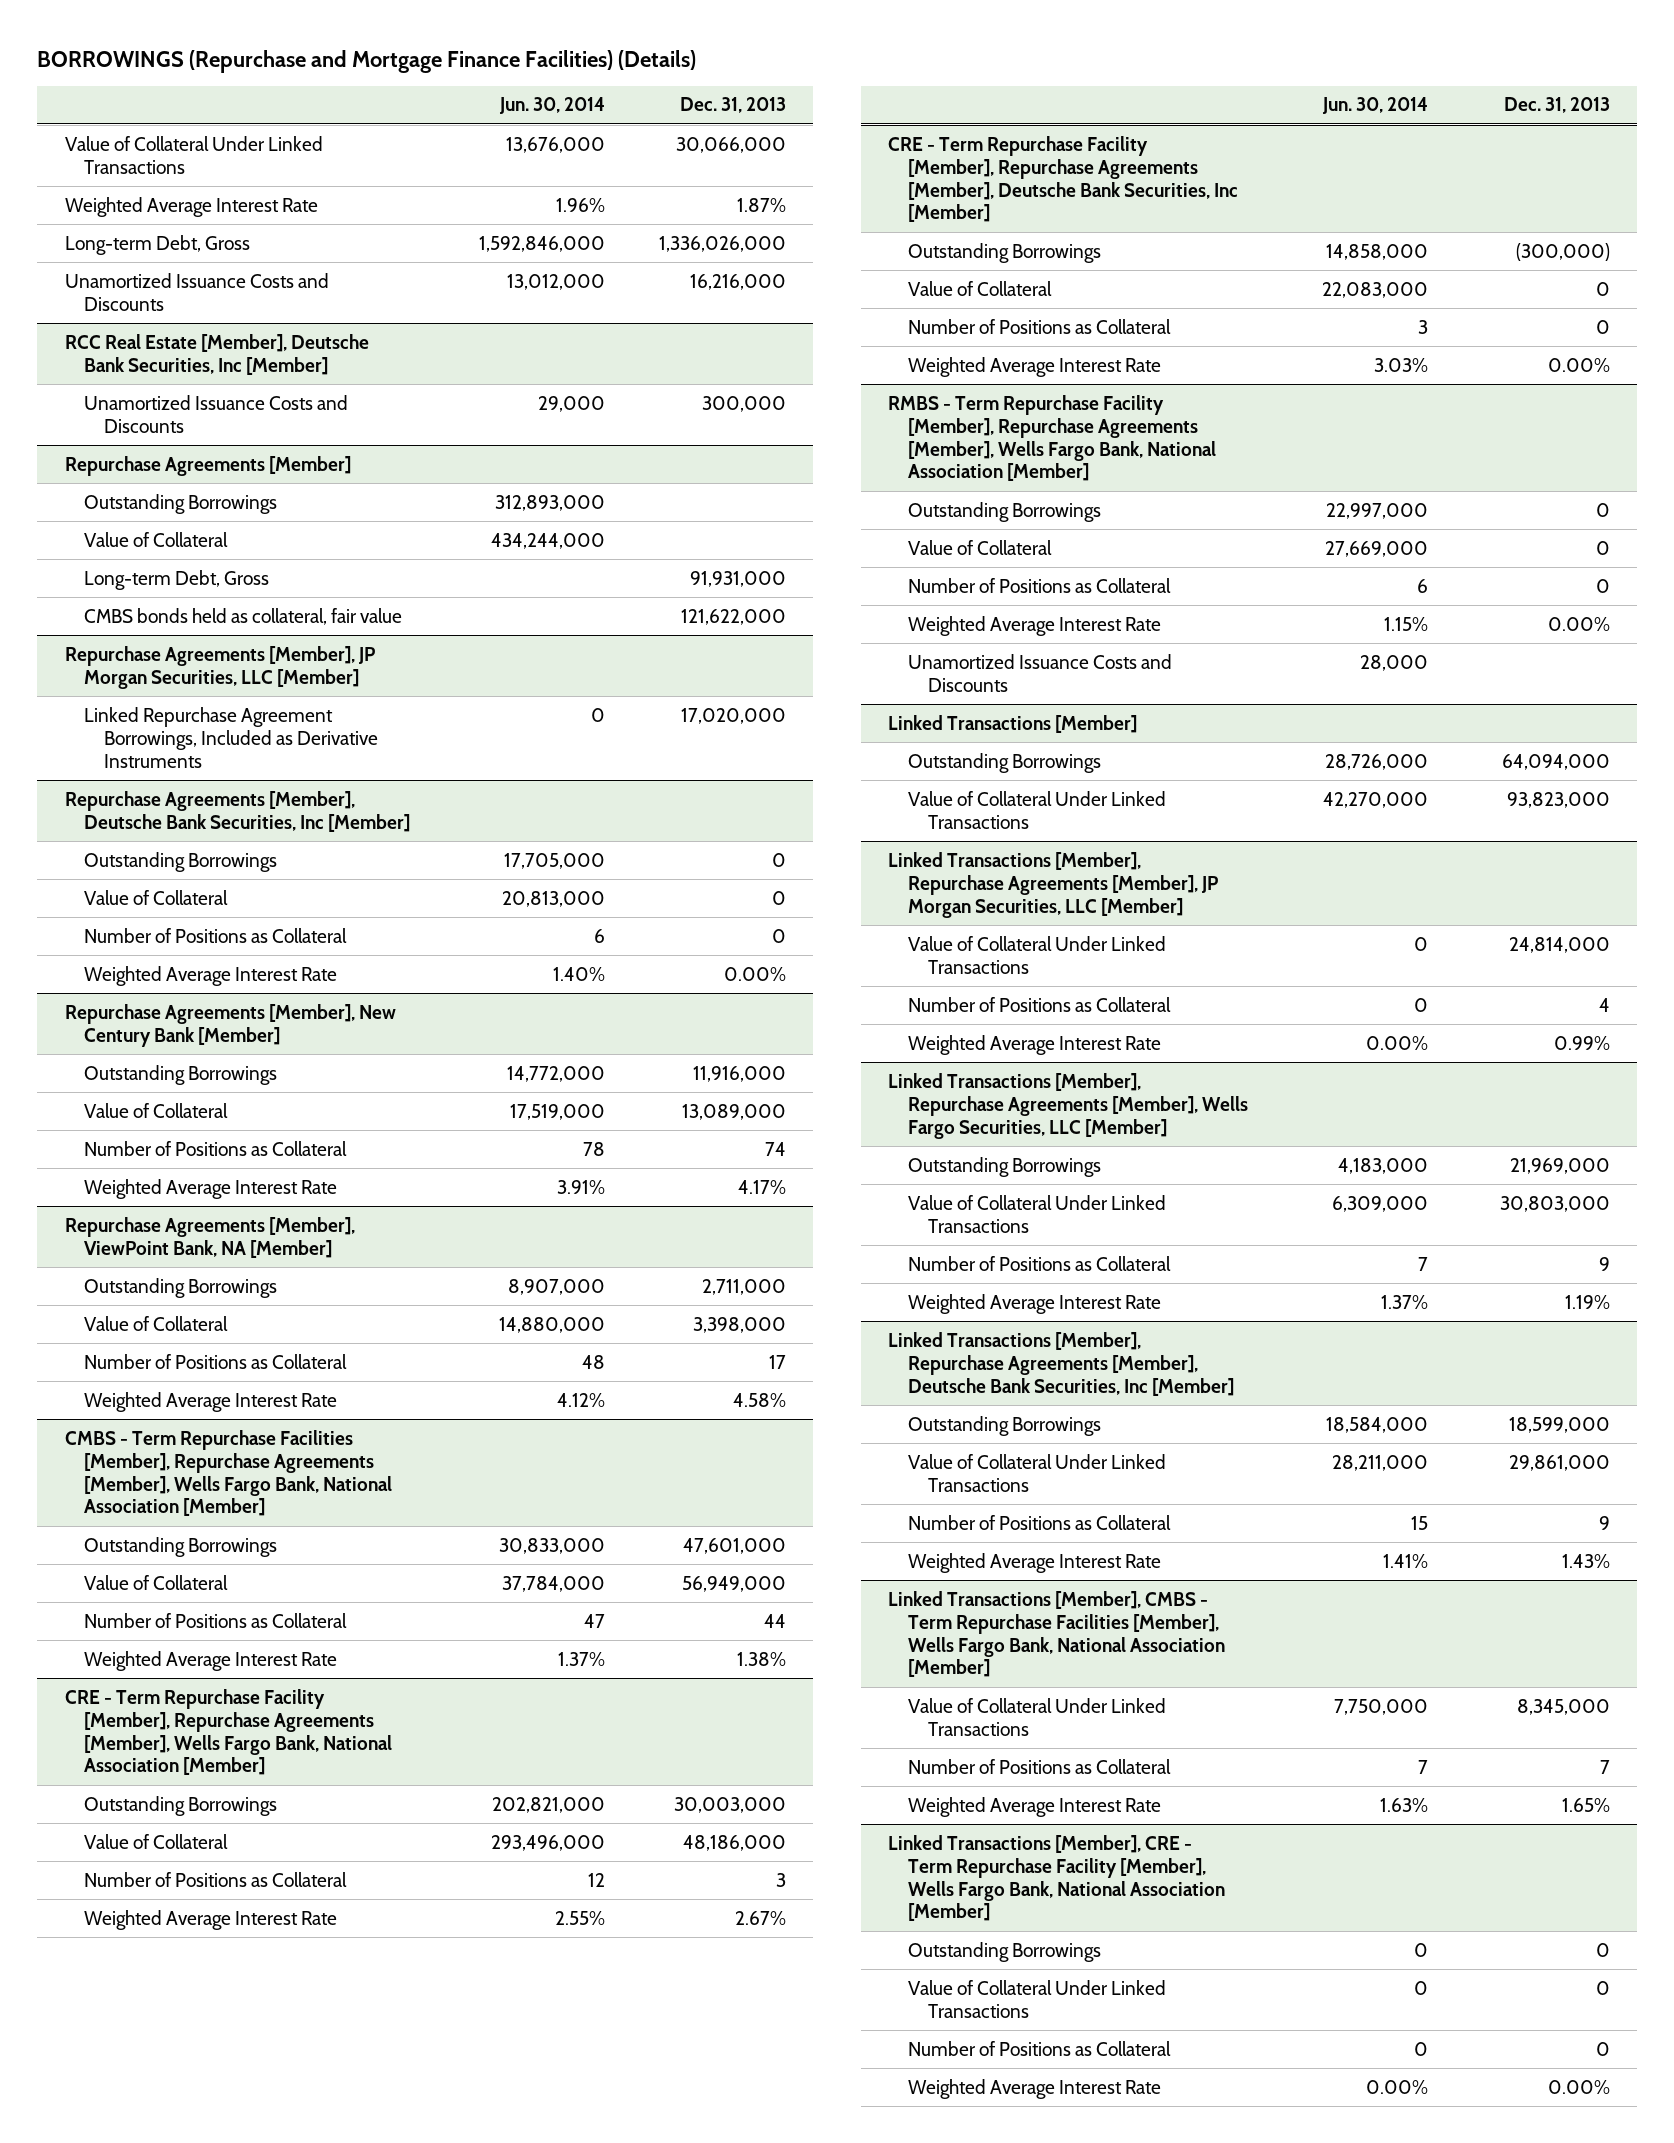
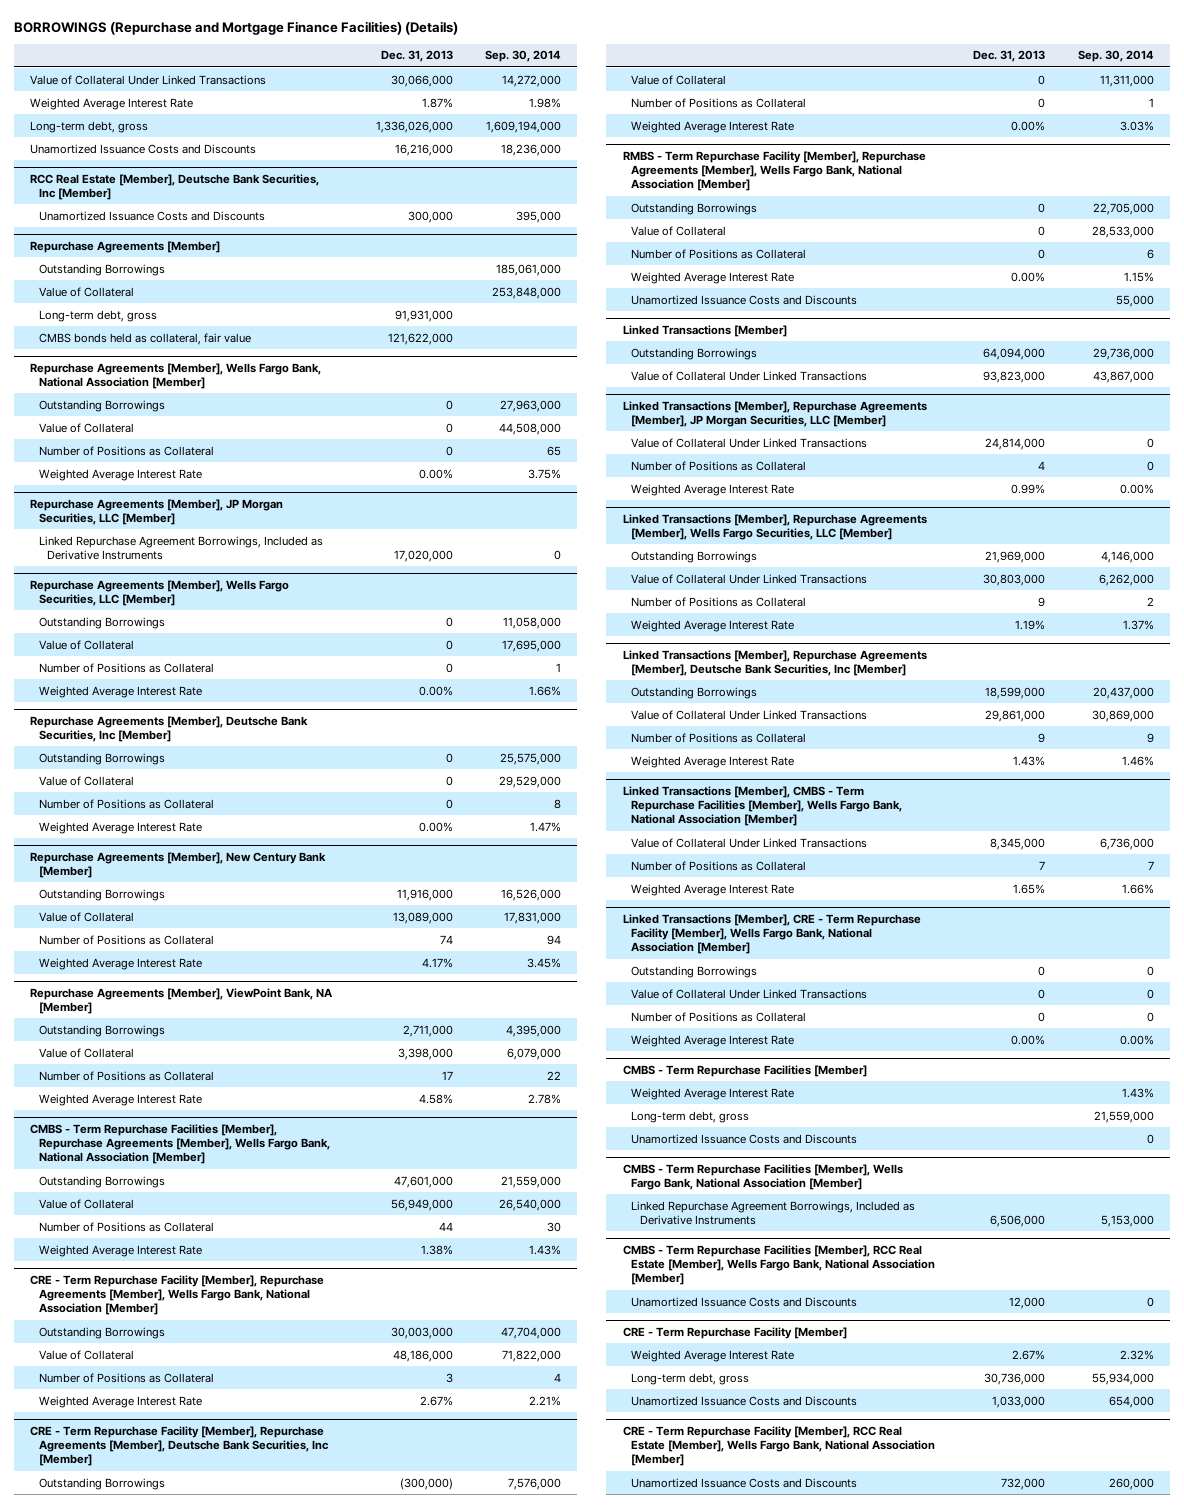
[498,97,605,115] Jun. 30, 2014 -> none
none -> [485,50,562,63] Sep. 30, 2014
[64,234,250,255] Long-term Debt, Gross -> [30,120,149,133] Long-term debt, gross
[84,569,270,590] Long-term Debt, Gross -> [38,309,157,322] Long-term debt, gross
none -> [30,362,322,389] Repurchase Agreements [Member], Wells Fargo Bank, National Association [Member]
none -> [38,399,165,412] Outstanding Borrowings
none -> [38,422,134,433] Value of Collateral
none -> [38,445,214,456] Number of Positions as Collateral
none -> [38,468,202,481] Weighted Average Interest Rate
none -> [30,579,290,606] Repurchase Agreements [Member], Wells Fargo Securities, LLC [Member]
none -> [38,616,165,629] Outstanding Borrowings
none -> [38,639,134,650] Value of Collateral
none -> [38,662,214,673] Number of Positions as Collateral
none -> [38,685,202,698] Weighted Average Interest Rate
none -> [622,1064,867,1077] CMBS - Term Repurchase Facilities [Member]
none -> [631,1087,795,1100] Weighted Average Interest Rate
none -> [631,1110,750,1123] Long-term debt, gross
none -> [631,1133,858,1144] Unamortized Issuance Costs and Discounts
none -> [622,1163,903,1190] CMBS - Term Repurchase Facilities [Member], Wells Fargo Bank, National Association [Member]
none -> [631,1200,916,1225] Linked Repurchase Agreement Borrowings, Included as Derivative Instruments
none -> [622,1244,936,1286] CMBS - Term Repurchase Facilities [Member], RCC Real Estate [Member], Wells Fargo Bank, National Association [Member]
none -> [631,1296,858,1307] Unamortized Issuance Costs and Discounts
none -> [622,1326,847,1339] CRE - Term Repurchase Facility [Member]
none -> [631,1349,795,1362] Weighted Average Interest Rate
none -> [631,1372,750,1385] Long-term debt, gross
none -> [631,1395,858,1406] Unamortized Issuance Costs and Discounts
none -> [622,1425,936,1467] CRE - Term Repurchase Facility [Member], RCC Real Estate [Member], Wells Fargo Bank, National Association [Member]
none -> [631,1477,858,1488] Unamortized Issuance Costs and Discounts

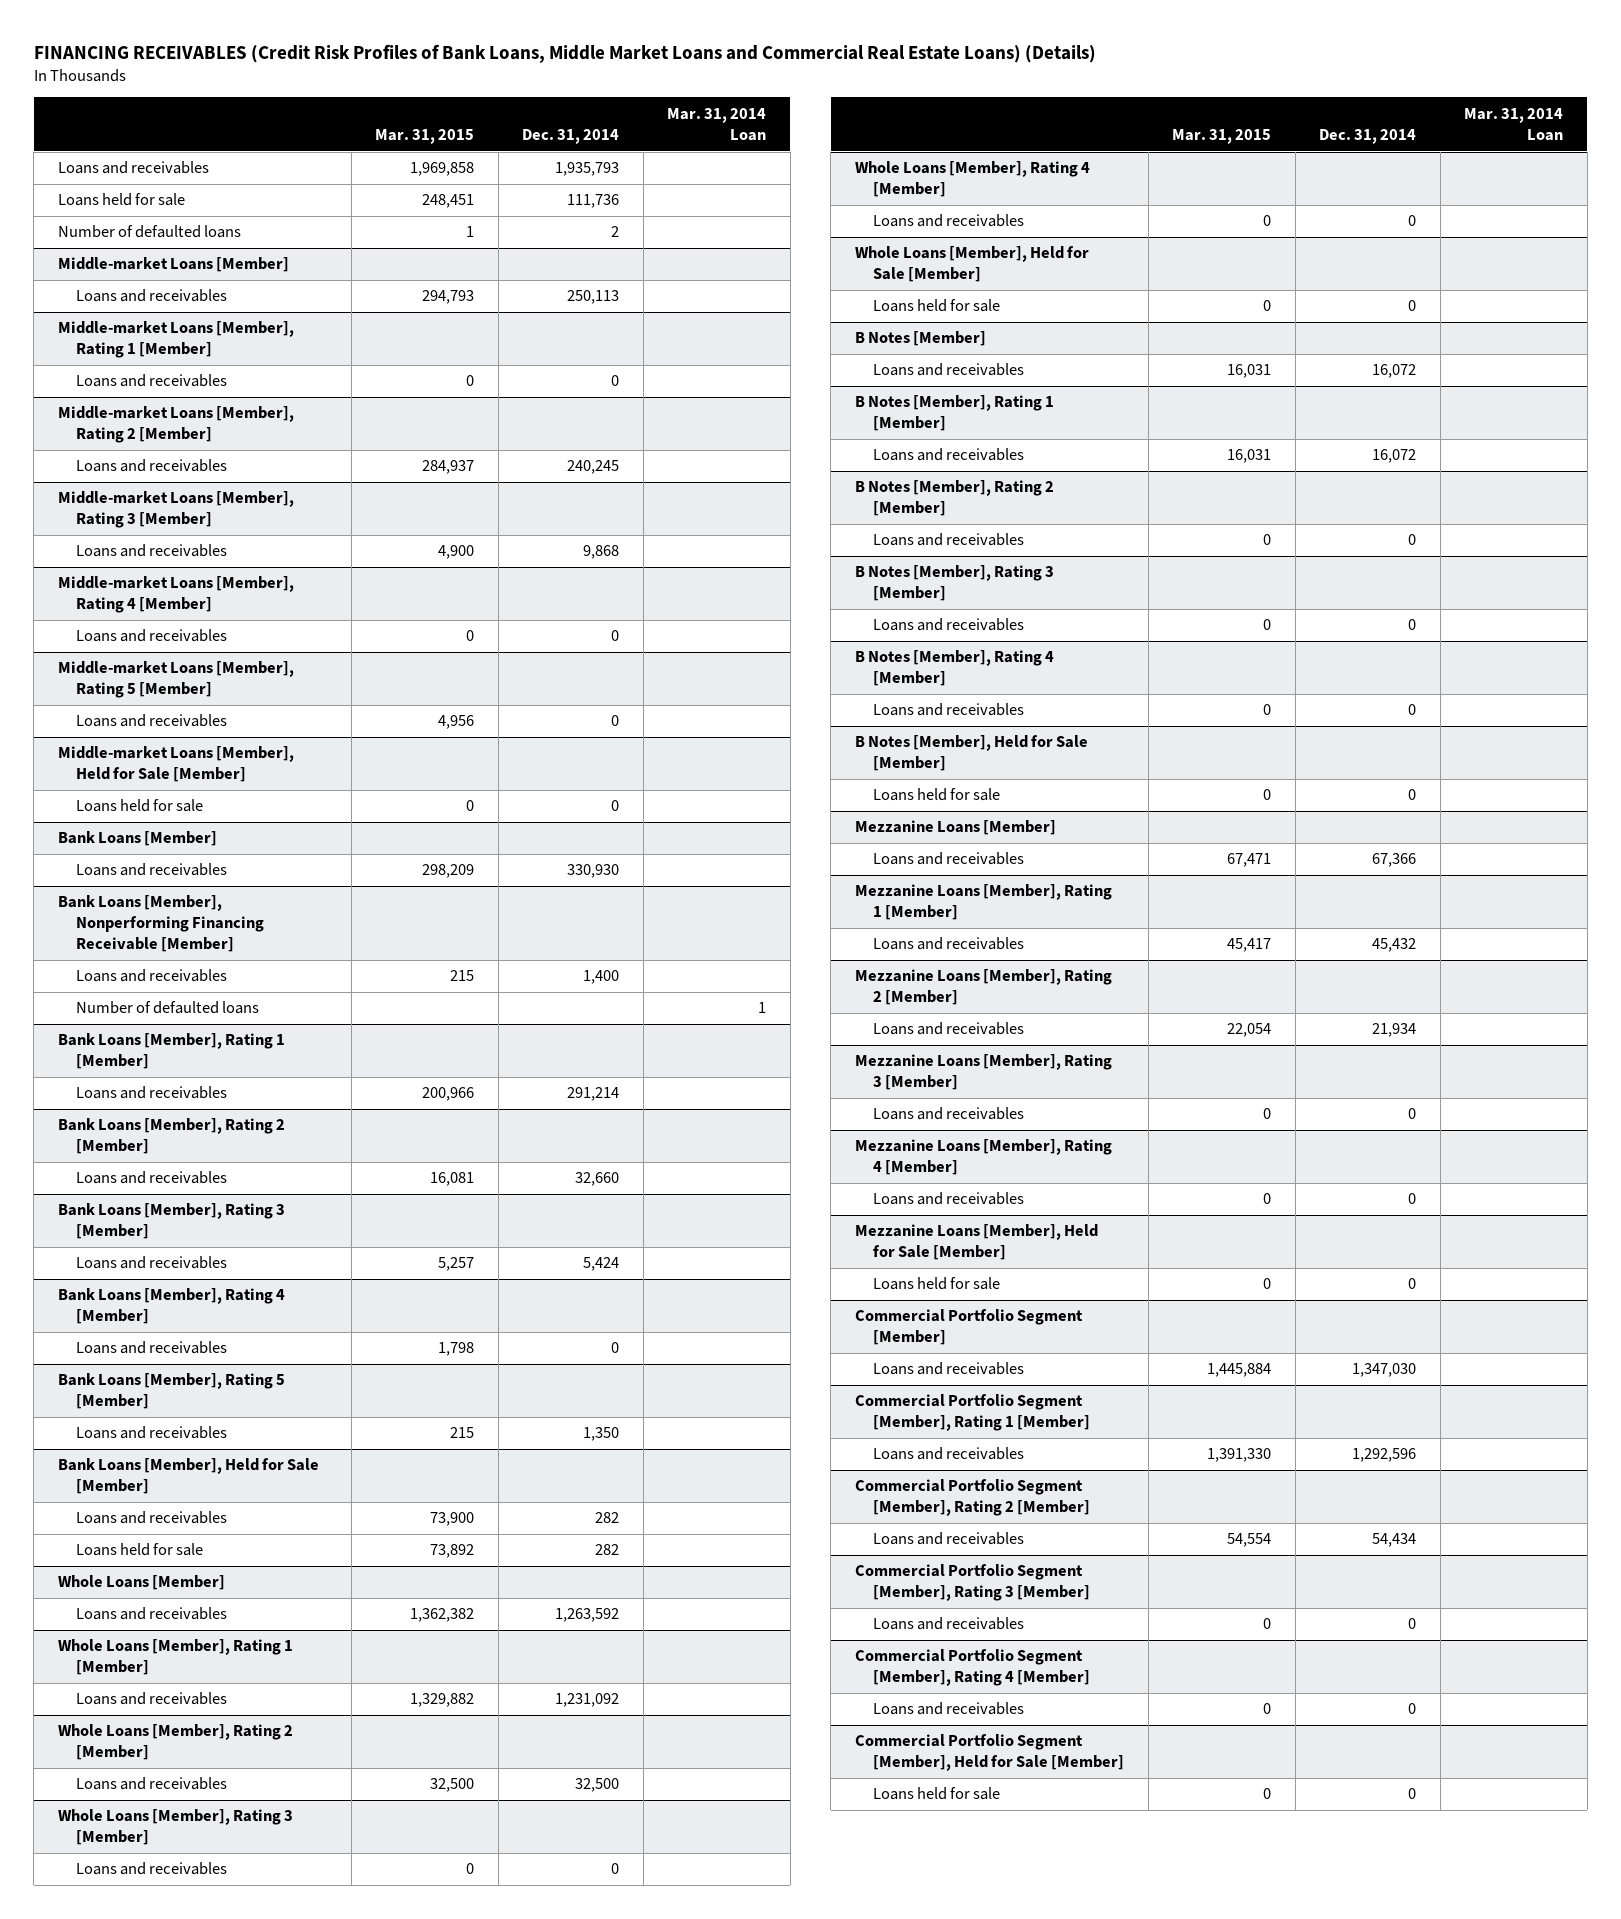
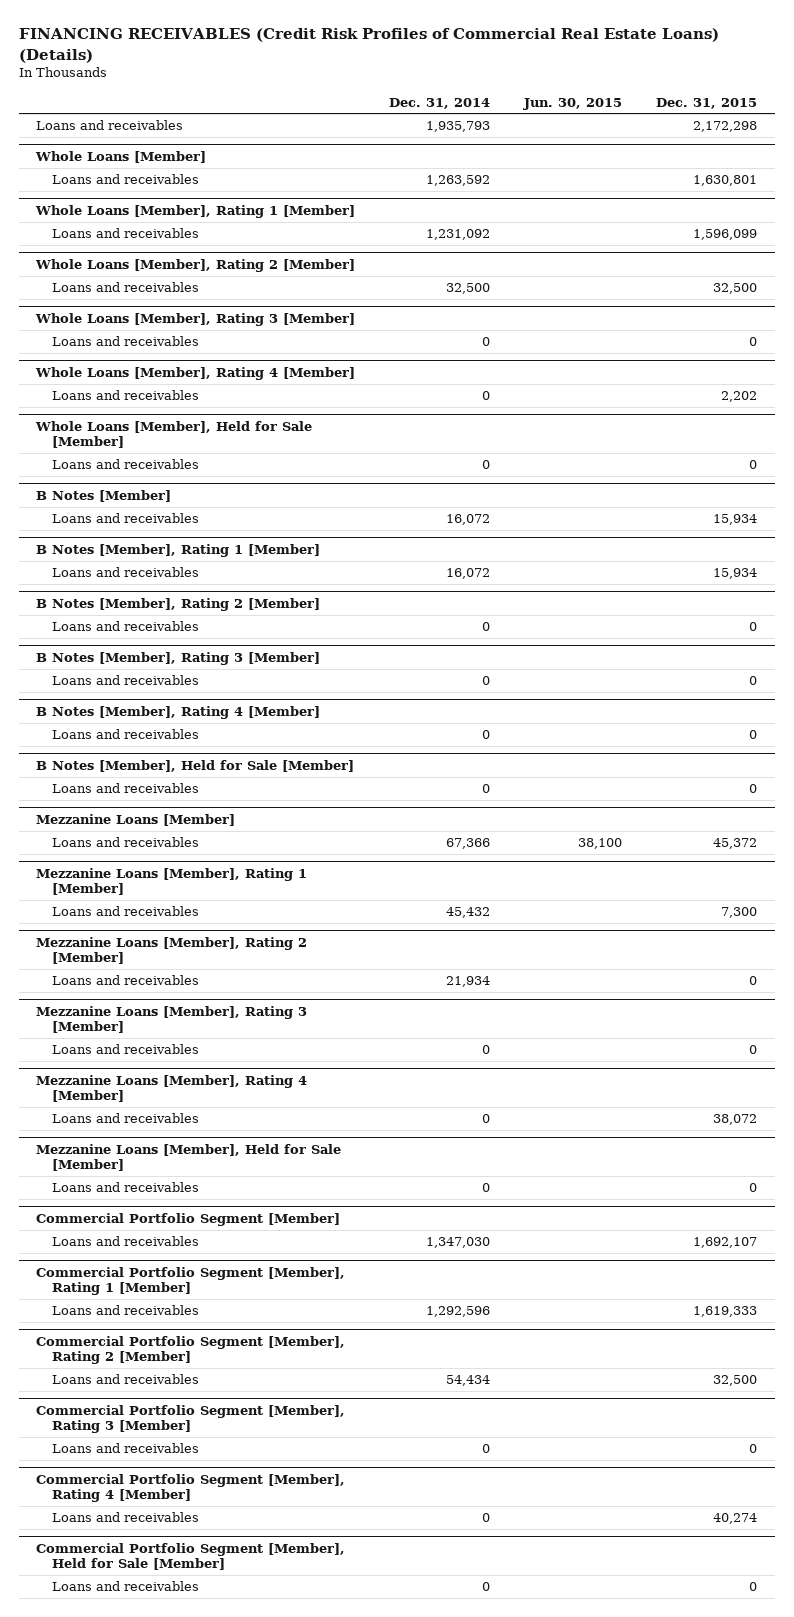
[33,44,1096,64] FINANCING RECEIVABLES (Credit Risk Profiles of Bank Loans, Middle Market Loans and Commercial Real Estate Loans) (Details) -> [19,28,720,63] FINANCING RECEIVABLES (Credit Risk Profiles of Commercial Real Estate Loans) (Details)
[375,128,475,144] Mar. 31, 2015 -> none
[667,107,767,141] Mar. 31, 2014 Loan -> none
none -> [523,97,623,110] Jun. 30, 2015
none -> [656,97,758,109] Dec. 31, 2015
[57,193,185,207] Loans held for sale -> none
[57,225,241,239] Number of defaulted loans -> none
[57,257,289,273] Middle-market Loans [Member] -> none
[76,289,228,303] Loans and receivables -> none
[57,321,294,359] Middle-market Loans [Member], Rating 1 [Member] -> none
[76,374,228,388] Loans and receivables -> none
[57,406,294,444] Middle-market Loans [Member], Rating 2 [Member] -> none
[76,459,228,473] Loans and receivables -> none
[57,491,294,529] Middle-market Loans [Member], Rating 3 [Member] -> none
[76,544,228,558] Loans and receivables -> none
[57,576,294,614] Middle-market Loans [Member], Rating 4 [Member] -> none
[76,629,228,643] Loans and receivables -> none
[57,661,294,699] Middle-market Loans [Member], Rating 5 [Member] -> none
[76,714,228,728] Loans and receivables -> none
[57,746,294,783] Middle-market Loans [Member], Held for Sale [Member] -> none
[76,799,204,813] Loans held for sale -> none
[57,831,217,847] Bank Loans [Member] -> none
[76,863,228,877] Loans and receivables -> none
[57,895,265,953] Bank Loans [Member], Nonperforming Financing Receivable [Member] -> none
[76,969,228,983] Loans and receivables -> none
[76,1001,260,1015] Number of defaulted loans -> none
[57,1033,285,1070] Bank Loans [Member], Rating 1 [Member] -> none
[76,1086,228,1100] Loans and receivables -> none
[57,1118,285,1155] Bank Loans [Member], Rating 2 [Member] -> none
[76,1171,228,1185] Loans and receivables -> none
[57,1203,285,1240] Bank Loans [Member], Rating 3 [Member] -> none
[76,1256,228,1270] Loans and receivables -> none
[57,1288,285,1325] Bank Loans [Member], Rating 4 [Member] -> none
[76,1341,228,1355] Loans and receivables -> none
[57,1373,285,1410] Bank Loans [Member], Rating 5 [Member] -> none
[76,1426,228,1440] Loans and receivables -> none
[57,1458,319,1495] Bank Loans [Member], Held for Sale [Member] -> none
[76,1511,228,1525] Loans and receivables -> none
[76,1543,204,1557] Loans held for sale -> none
[873,299,1001,313] Loans held for sale -> none
none -> [52,459,200,470] Loans and receivables
[873,788,1001,802] Loans held for sale -> none
none -> [52,783,200,794] Loans and receivables
[873,1277,1001,1291] Loans held for sale -> none
none -> [52,1182,200,1193] Loans and receivables
[873,1787,1001,1801] Loans held for sale -> none
none -> [52,1581,200,1592] Loans and receivables

